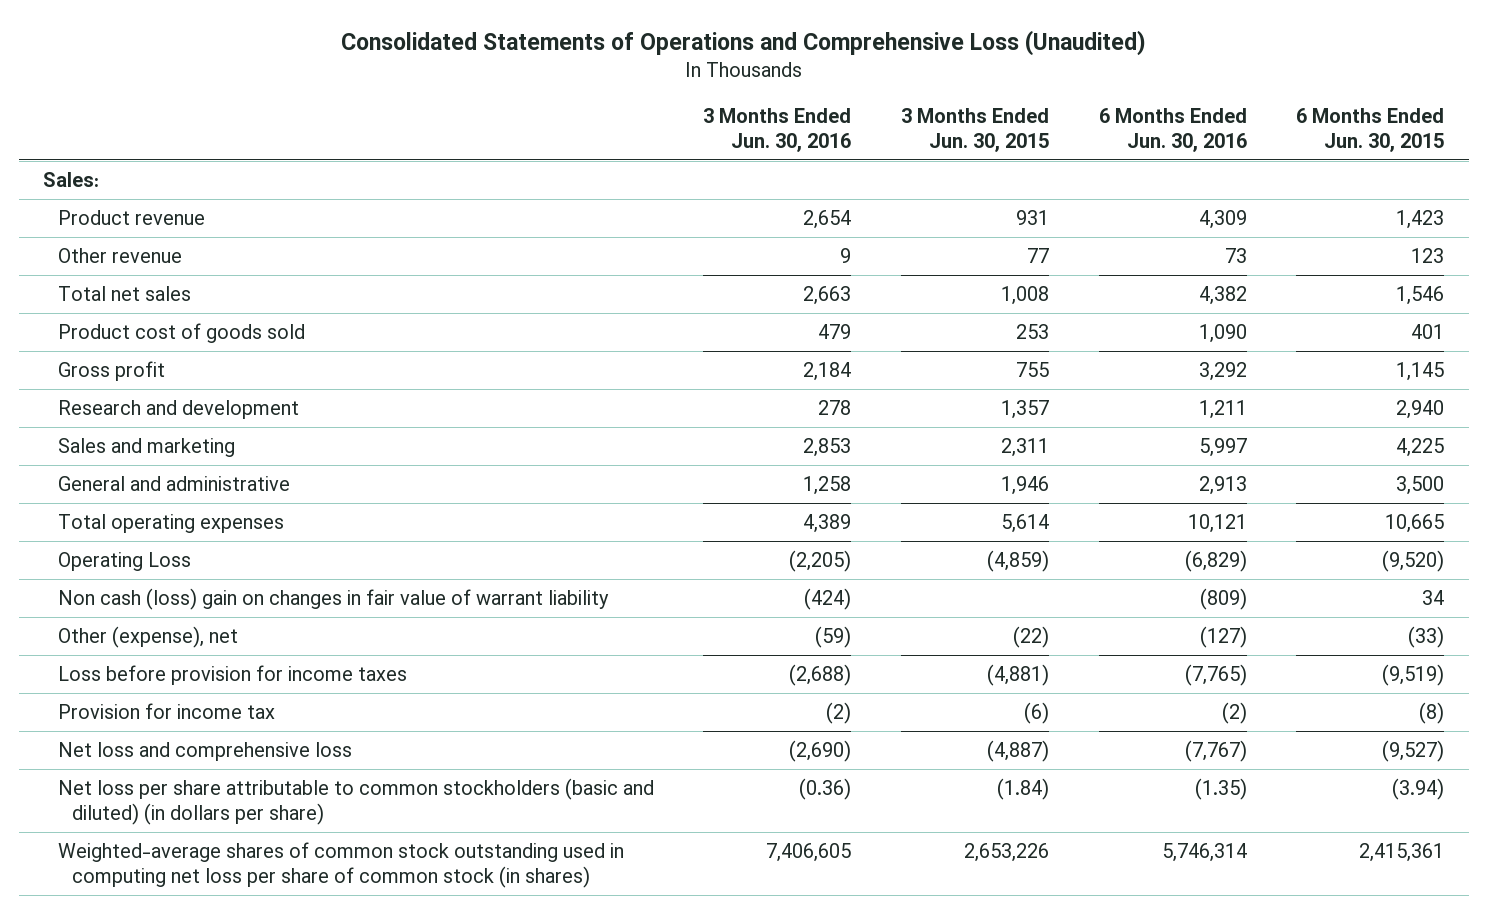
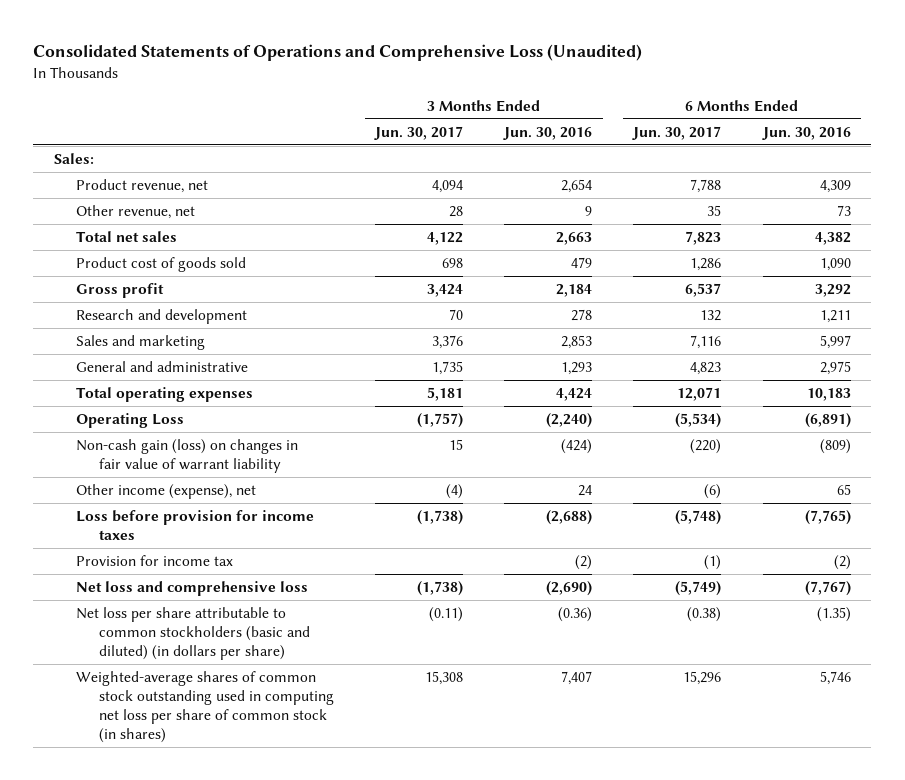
[901,108,1050,152] 3 Months Ended Jun. 30, 2015 -> none
[1296,108,1445,152] 6 Months Ended Jun. 30, 2015 -> none
none -> [374,125,464,140] Jun. 30, 2017
none -> [632,125,722,140] Jun. 30, 2017
[57,210,205,226] Product revenue -> [76,178,209,193] Product revenue, net
[57,248,182,264] Other revenue -> [76,204,196,219] Other revenue, net
[803,476,852,496] 1,258 -> [561,361,593,375] 1,293
[1198,476,1247,496] 2,913 -> [819,360,851,375] 2,975
[803,514,852,534] 4,389 -> [556,387,593,401] 4,424
[1187,514,1247,534] 10,121 -> [806,387,851,401] 10,183
[789,550,852,573] (2,205) -> [546,412,593,428] (2,240)
[1184,550,1247,573] (6,829) -> [804,412,851,428] (6,891)
[57,588,609,611] Non cash (loss) gain on changes in fair value of warrant liability -> [76,438,299,473] Non-cash gain (loss) on changes in fair value of warrant liability
[57,626,238,649] Other (expense), net -> [76,483,257,499] Other income (expense), net
[815,626,852,649] (59) -> [578,484,593,496] 24
[1199,626,1247,649] (127) -> [836,483,851,495] 65
[766,843,852,863] 7,406,605 -> [561,670,593,685] 7,407
[1161,843,1247,863] 5,746,314 -> [819,670,851,685] 5,746

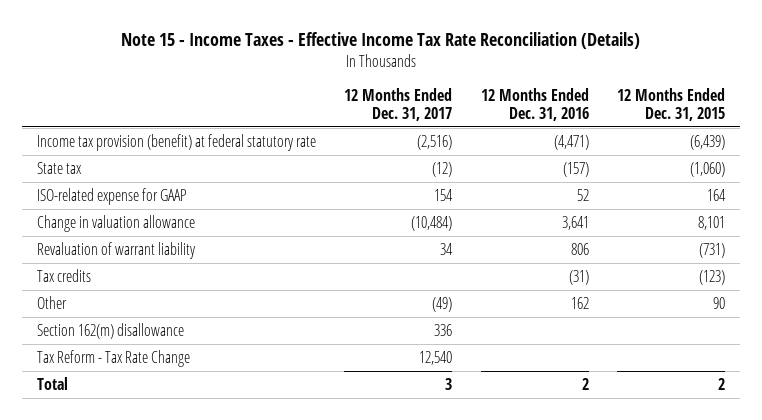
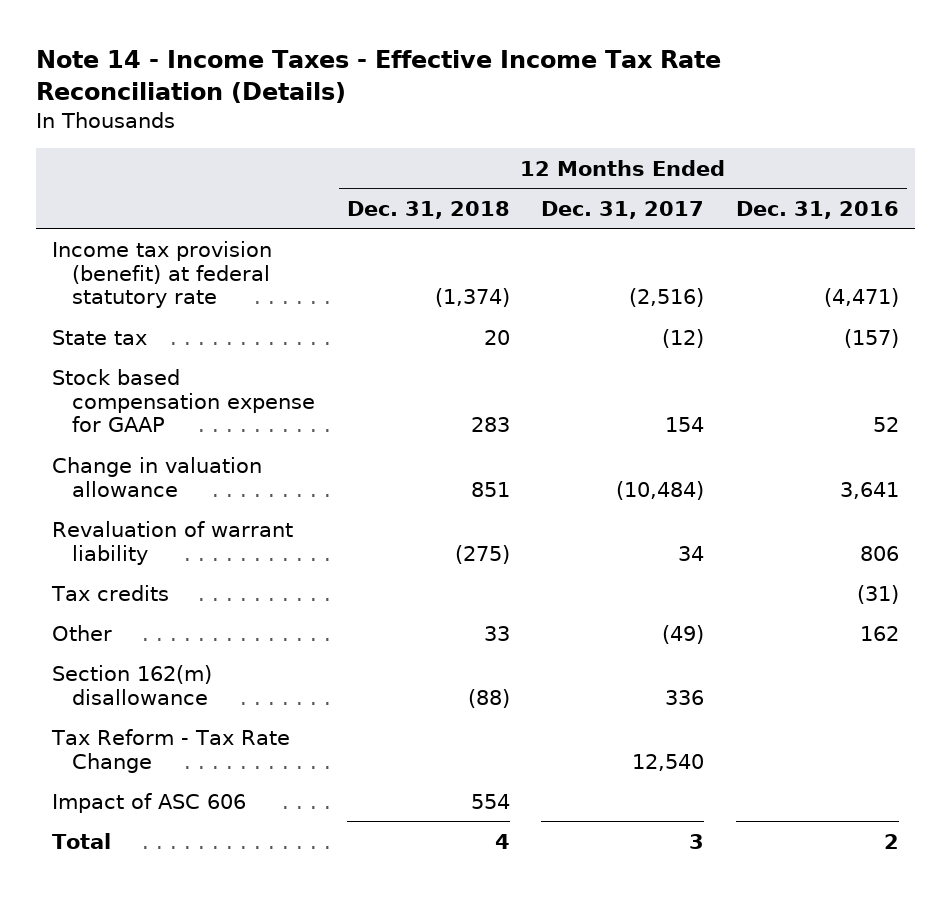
[120,31,640,49] Note 15 - Income Taxes - Effective Income Tax Rate Reconciliation (Details) -> [36,50,722,103] Note 14 - Income Taxes - Effective Income Tax Rate Reconciliation (Details)
[617,87,726,121] 12 Months Ended Dec. 31, 2015 -> none
none -> [346,200,510,219] Dec. 31, 2018
[36,188,187,206] ISO-related expense for GAAP -> [52,368,316,433] Stock based compensation expense for GAAP
none -> [52,792,247,813] Impact of ASC 606

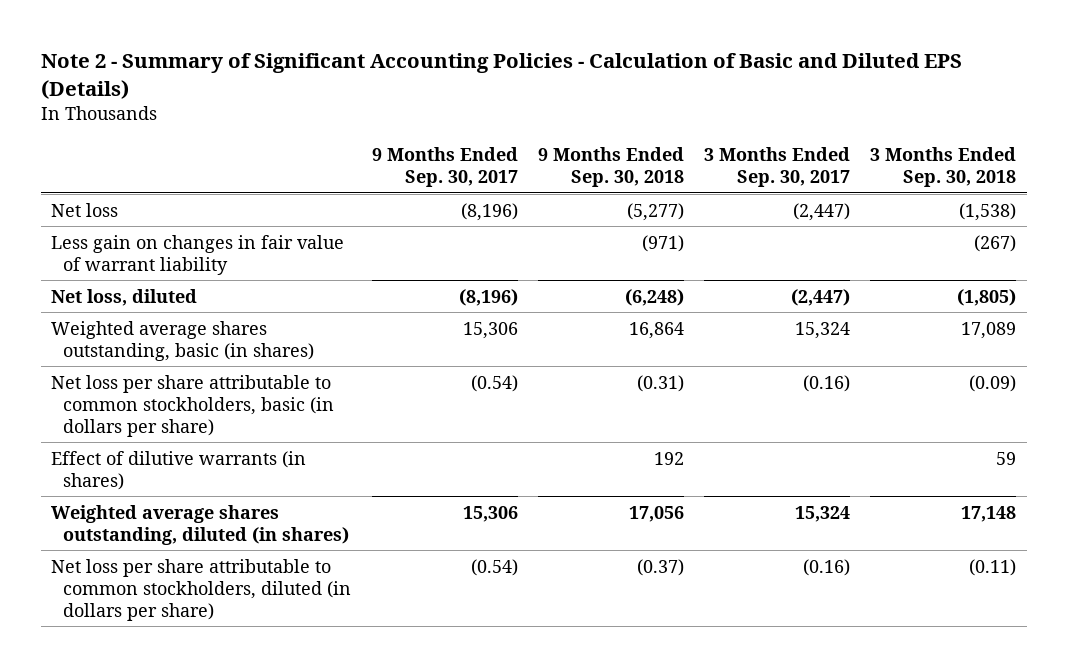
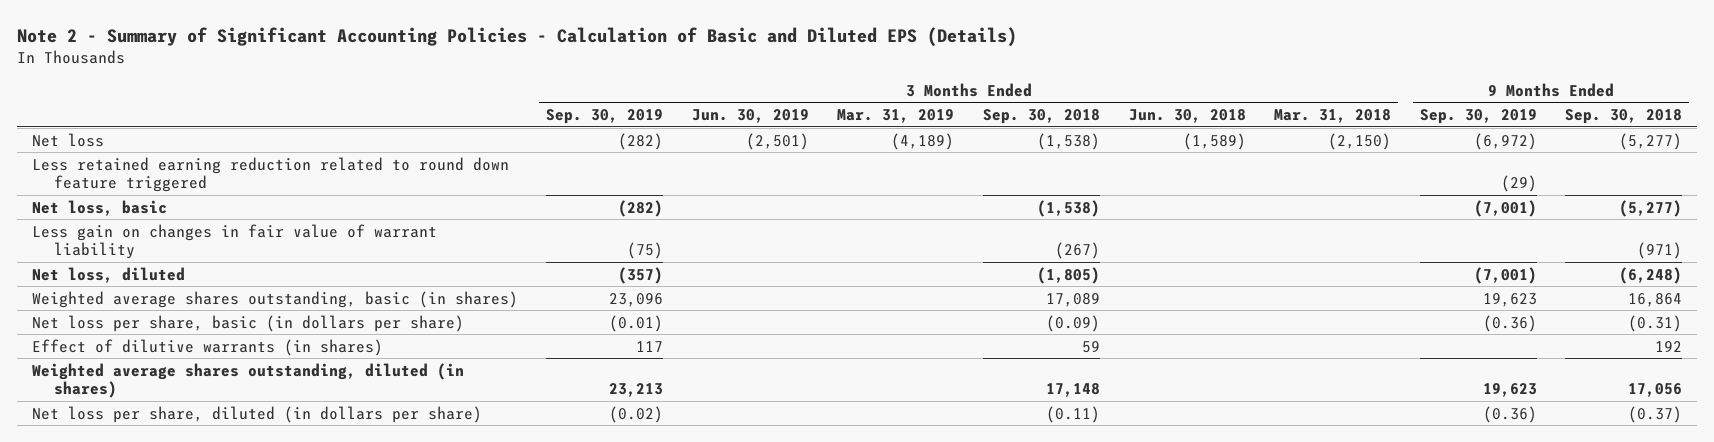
[371,146,518,187] 9 Months Ended Sep. 30, 2017 -> none
[704,146,851,187] 3 Months Ended Sep. 30, 2017 -> none
none -> [546,109,664,125] Sep. 30, 2019
none -> [691,109,809,124] Jun. 30, 2019
none -> [837,109,955,124] Mar. 31, 2019
none -> [1128,109,1246,124] Jun. 30, 2018
none -> [1274,109,1392,124] Mar. 31, 2018
none -> [1419,109,1537,125] Sep. 30, 2019
none -> [31,156,509,193] Less retained earning reduction related to round down feature triggered
none -> [31,199,167,216] Net loss, basic
[50,374,335,437] Net loss per share attributable to common stockholders, basic (in dollars per share) -> [31,314,464,332] Net loss per share, basic (in dollars per share)
[50,558,352,621] Net loss per share attributable to common stockholders, diluted (in dollars per share) -> [31,405,482,423] Net loss per share, diluted (in dollars per share)

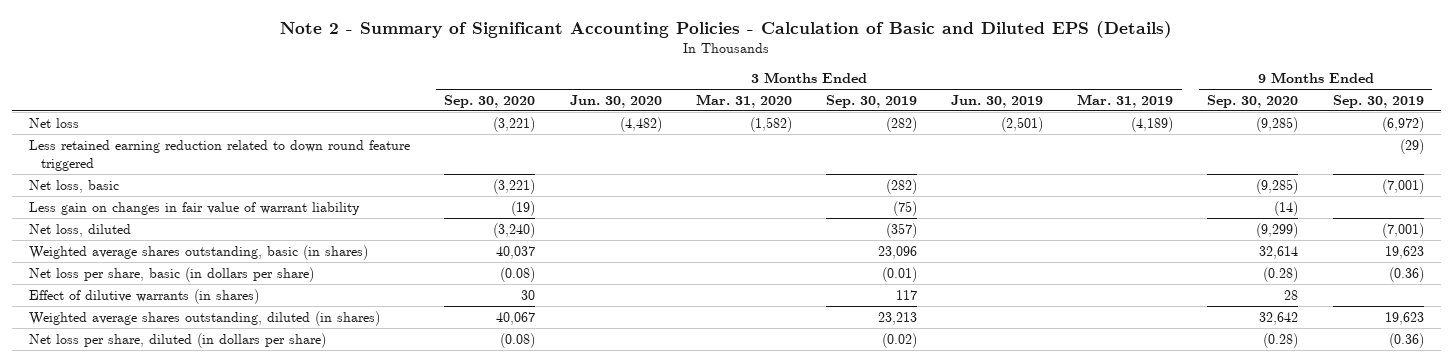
[982,109,1100,125] Sep. 30, 2018 -> none
[1128,109,1246,124] Jun. 30, 2018 -> none
[1274,109,1392,124] Mar. 31, 2018 -> none
[1565,109,1683,125] Sep. 30, 2018 -> none
none -> [444,94,536,108] Sep. 30, 2020
none -> [569,94,662,108] Jun. 30, 2020
none -> [695,93,792,108] Mar. 31, 2020
none -> [1207,94,1299,108] Sep. 30, 2020
[31,156,509,193] Less retained earning reduction related to round down feature triggered -> [29,139,411,171] Less retained earning reduction related to down round feature triggered

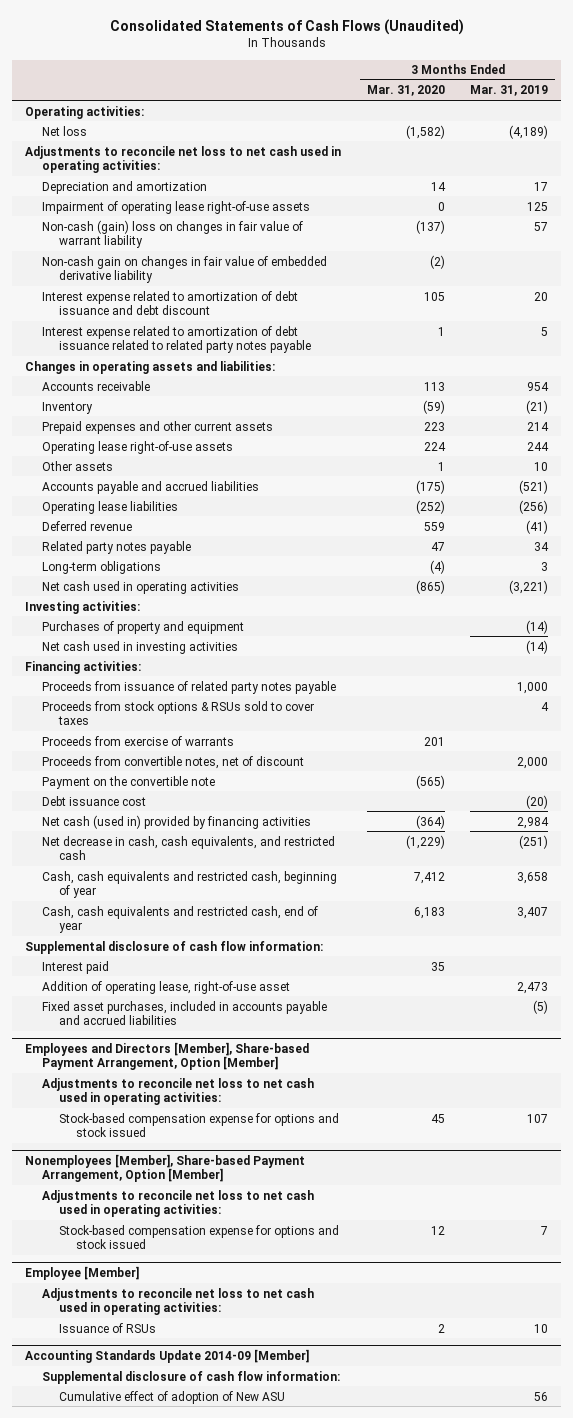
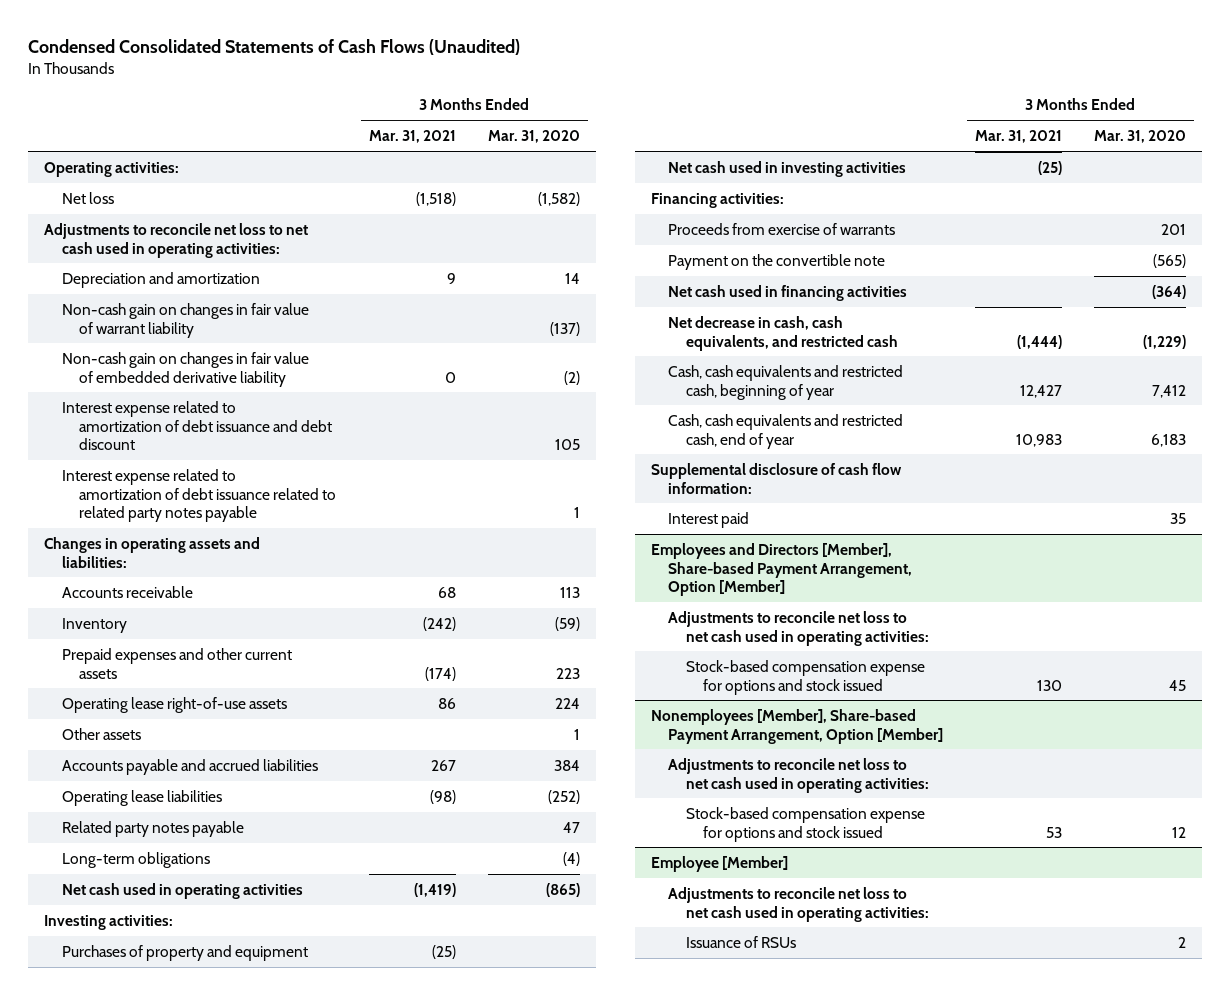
[109,18,464,35] Consolidated Statements of Cash Flows (Unaudited) -> [28,38,521,55] Condensed Consolidated Statements of Cash Flows (Unaudited)
[470,85,549,97] Mar. 31, 2019 -> none
none -> [368,130,456,144] Mar. 31, 2021
[42,200,311,214] Impairment of operating lease right-of-use assets -> none
[42,219,304,249] Non-cash (gain) loss on changes in fair value of warrant liability -> [61,302,309,338] Non-cash gain on changes in fair value of warrant liability
[415,479,445,494] (175) -> [553,759,580,771] 384
[42,520,133,531] Deferred revenue -> none
[42,680,337,694] Proceeds from issuance of related party notes payable -> none
[42,700,315,726] Proceeds from stock options & RSUs sold to cover taxes -> none
[42,755,305,769] Proceeds from convertible notes, net of discount -> none
[42,795,147,806] Debt issuance cost -> none
[42,814,312,829] Net cash (used in) provided by financing activities -> [668,284,908,301] Net cash used in financing activities
[42,980,291,994] Addition of operating lease, right-of-use asset -> none
[42,1000,328,1026] Fixed asset purchases, included in accounts payable and accrued liabilities -> none
[24,1348,309,1363] Accounting Standards Update 2014-09 [Member] -> none
[42,1370,341,1384] Supplemental disclosure of cash flow information: -> none
[59,1390,286,1404] Cumulative effect of adoption of New ASU -> none

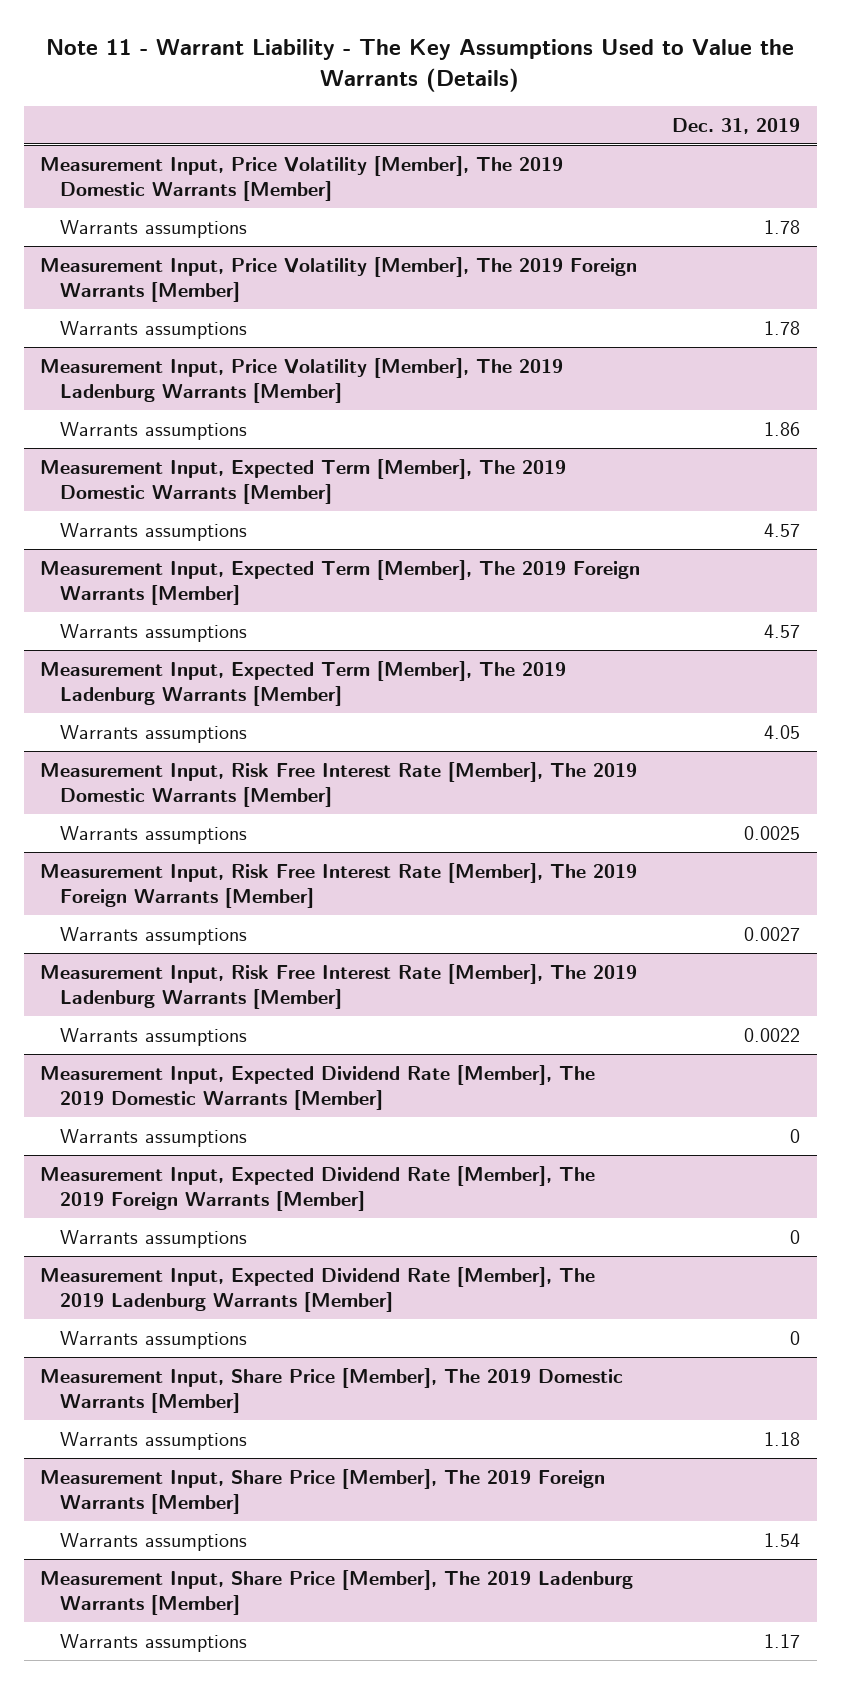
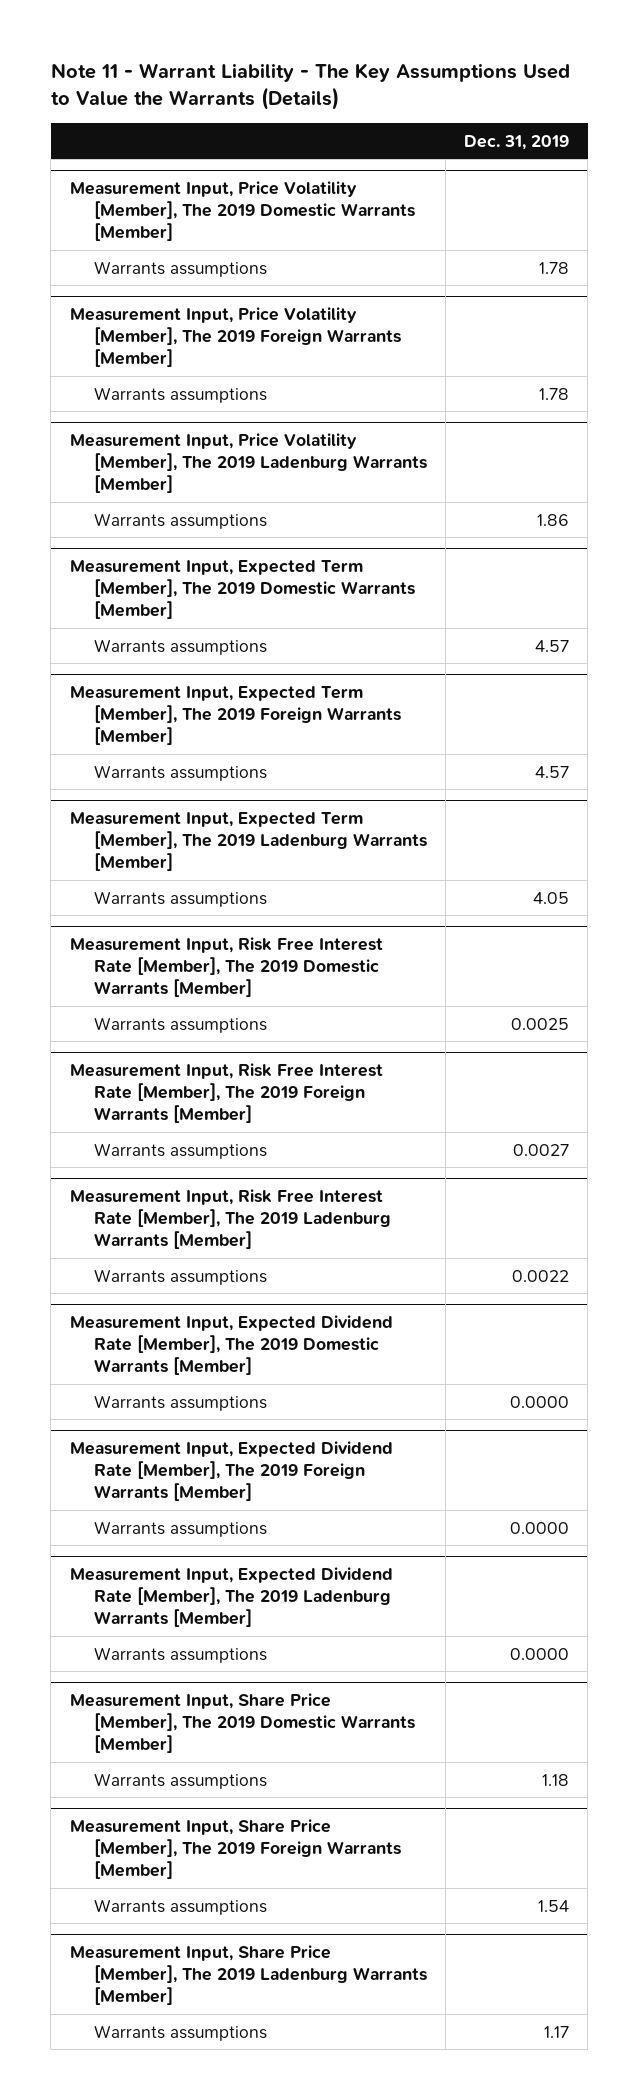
[790,1128,801,1143] 0 -> [510,1395,570,1408] 0.0000
[790,1229,801,1244] 0 -> [510,1521,570,1534] 0.0000
[790,1330,801,1345] 0 -> [510,1647,570,1660] 0.0000

